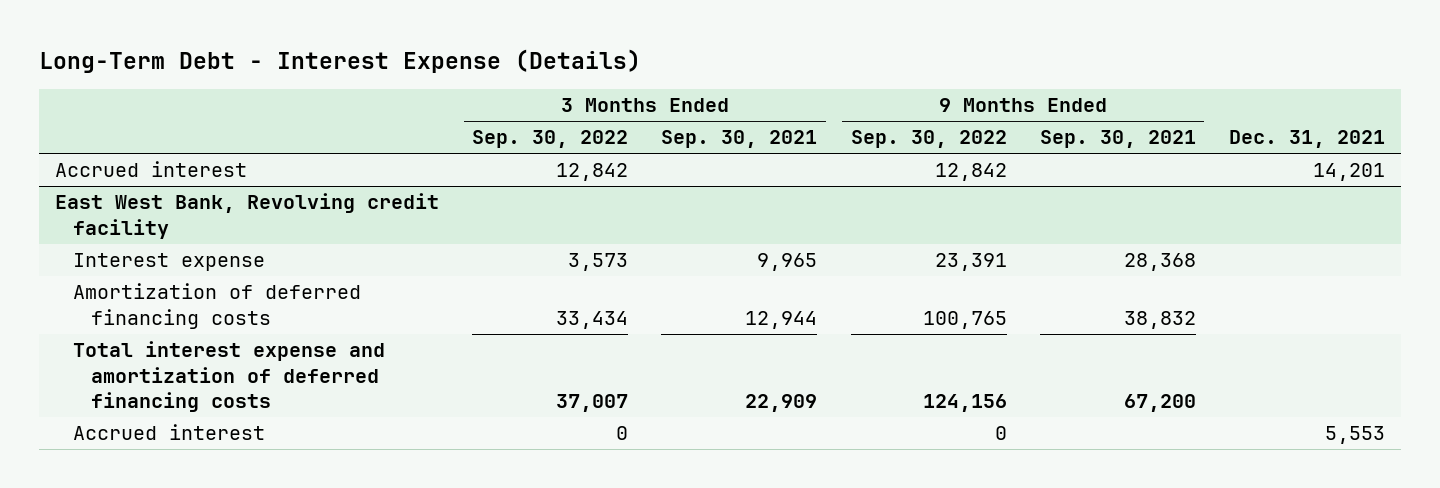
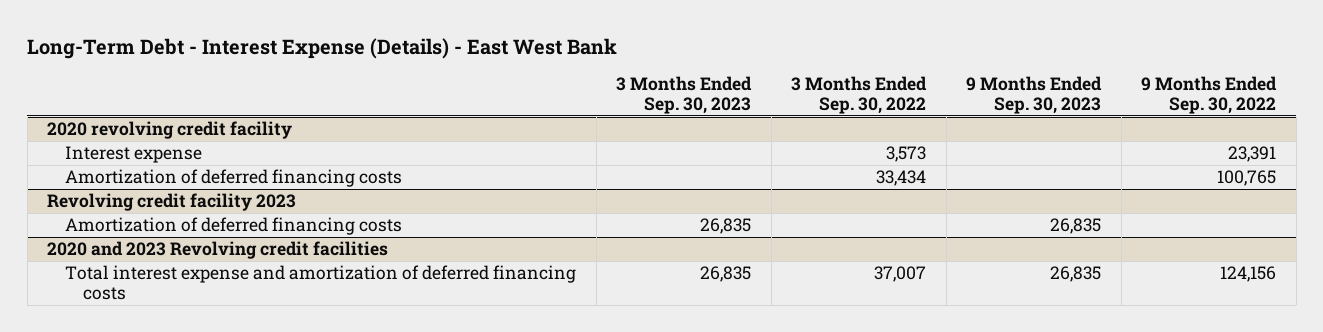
[38,49,641,74] Long-Term Debt - Interest Expense (Details) -> [27,38,618,60] Long-Term Debt - Interest Expense (Details) - East West Bank
[661,130,818,149] Sep. 30, 2021 -> none
[1039,130,1196,149] Sep. 30, 2021 -> none
[1228,130,1385,149] Dec. 31, 2021 -> none
none -> [616,75,753,114] 3 Months Ended Sep. 30, 2023
none -> [966,75,1103,114] 9 Months Ended Sep. 30, 2023
[55,161,248,178] Accrued interest -> none
[55,193,440,239] East West Bank, Revolving credit facility -> none
none -> [47,121,293,140] 2020 revolving credit facility
none -> [47,193,297,212] Revolving credit facility 2023
none -> [65,217,403,236] Amortization of deferred financing costs
none -> [47,241,389,260] 2020 and 2023 Revolving credit facilities
[73,424,266,441] Accrued interest -> none

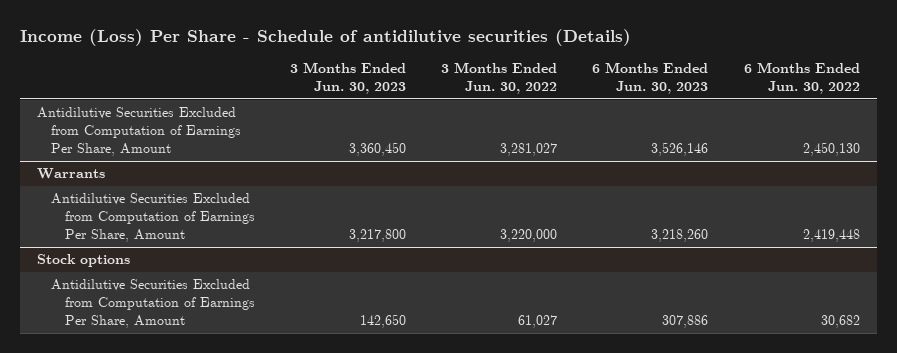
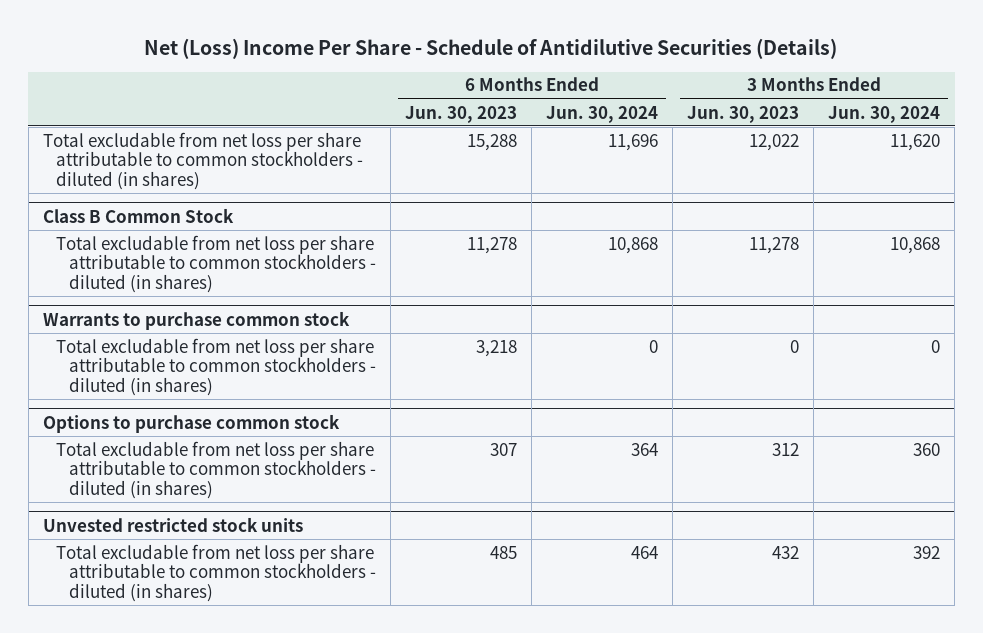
[19,28,631,46] Income (Loss) Per Share - Schedule of antidilutive securities (Details) -> [144,37,838,59] Net (Loss) Income Per Share - Schedule of Antidilutive Securities (Details)
[441,62,558,95] 3 Months Ended Jun. 30, 2022 -> none
[743,62,860,95] 6 Months Ended Jun. 30, 2022 -> none
none -> [546,105,659,123] Jun. 30, 2024
none -> [828,105,941,123] Jun. 30, 2024
[37,107,242,157] Antidilutive Securities Excluded from Computation of Earnings Per Share, Amount -> none
[51,193,256,243] Antidilutive Securities Excluded from Computation of Earnings Per Share, Amount -> none
[51,279,256,329] Antidilutive Securities Excluded from Computation of Earnings Per Share, Amount -> none
none -> [42,131,363,191] Total excludable from net loss per share attributable to common stockholders - diluted (in shares)
none -> [42,207,234,223] Class B Common Stock
none -> [55,234,377,294] Total excludable from net loss per share attributable to common stockholders - diluted (in shares)
[37,168,106,180] Warrants -> [42,310,350,330] Warrants to purchase common stock
none -> [55,337,377,397] Total excludable from net loss per share attributable to common stockholders - diluted (in shares)
[37,254,131,268] Stock options -> [42,413,340,433] Options to purchase common stock
none -> [55,440,377,500] Total excludable from net loss per share attributable to common stockholders - diluted (in shares)
none -> [42,516,303,532] Unvested restricted stock units
none -> [55,543,377,603] Total excludable from net loss per share attributable to common stockholders - diluted (in shares)

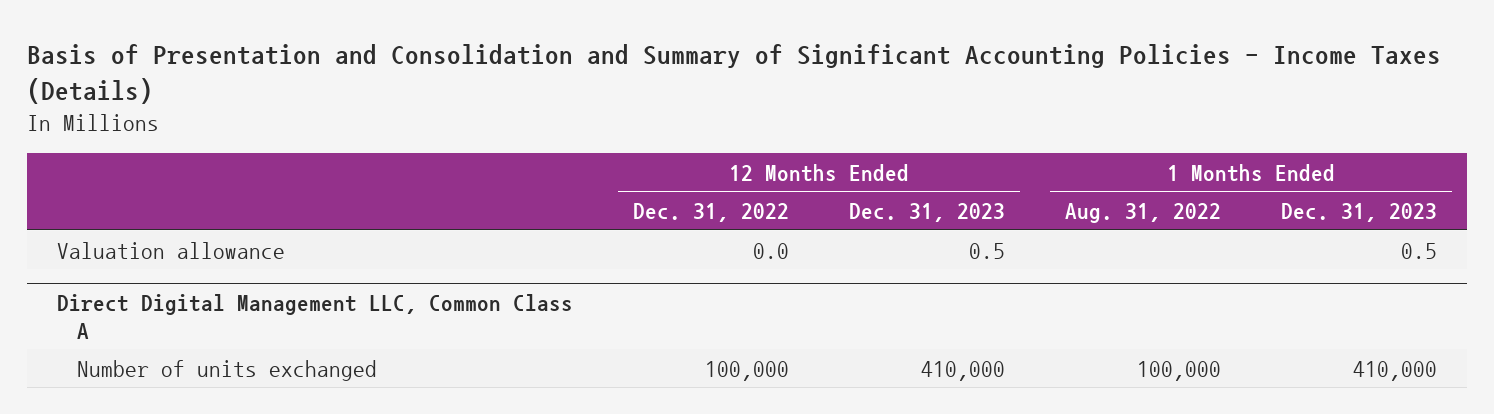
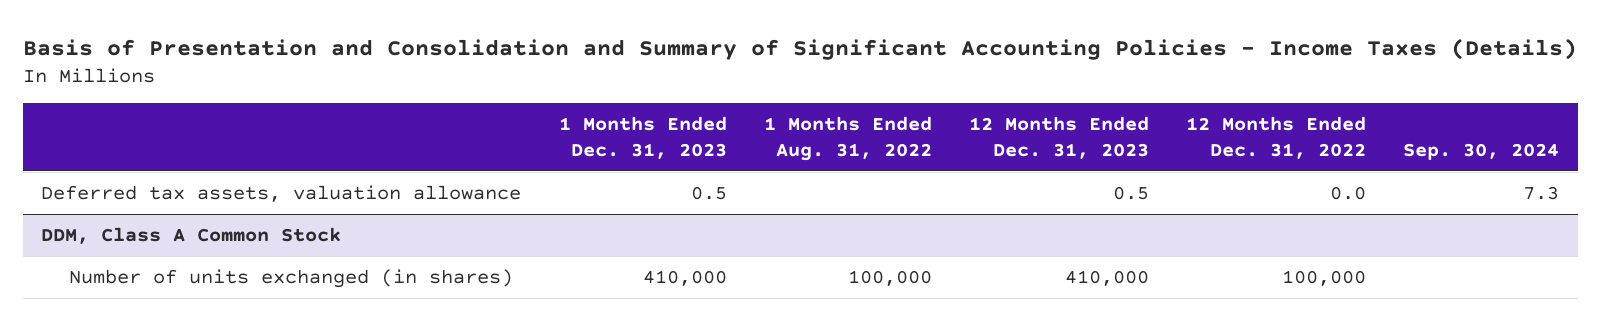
none -> [1403,143,1560,161] Sep. 30, 2024
[56,293,573,339] Direct Digital Management LLC, Common Class A -> none
[56,241,285,259] Valuation allowance -> [41,185,522,203] Deferred tax assets, valuation allowance
none -> [41,227,342,245] DDM, Class A Common Stock
[77,359,378,381] Number of units exchanged -> [69,269,514,289] Number of units exchanged (in shares)

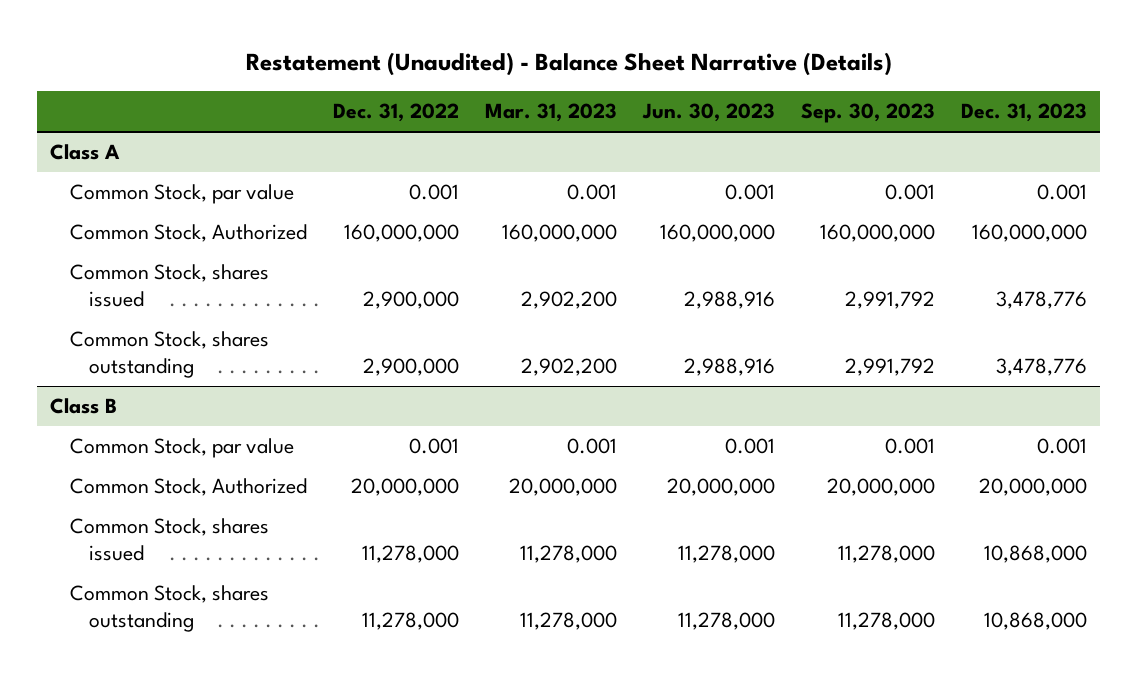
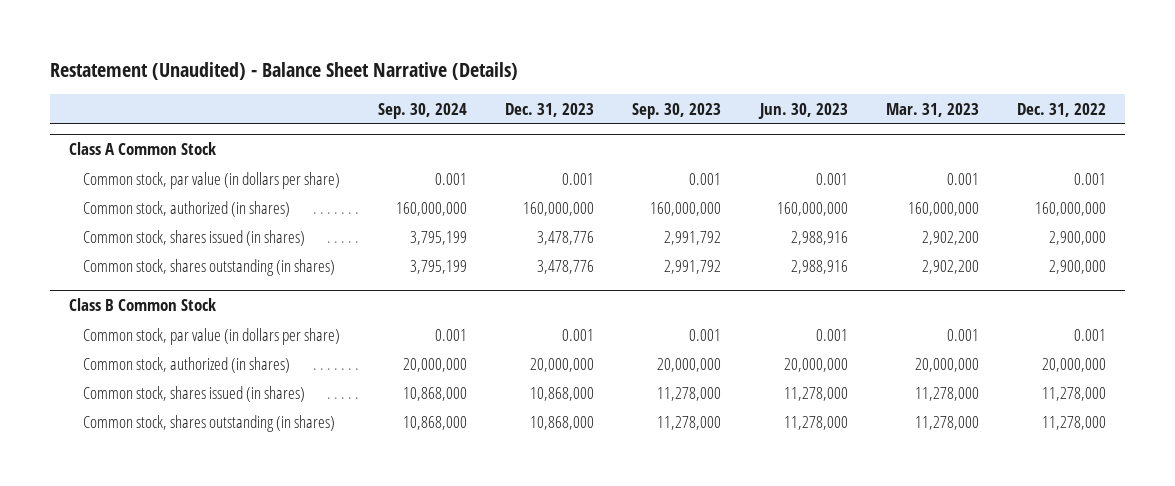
none -> [378,102,468,119] Sep. 30, 2024
[50,144,121,161] Class A -> [69,142,217,156] Class A Common Stock
[69,184,294,205] Common Stock, par value -> [82,171,340,189] Common stock, par value (in dollars per share)
[69,224,307,243] Common Stock, Authorized -> [82,200,290,217] Common stock, authorized (in shares)
[69,264,269,308] Common Stock, shares issued -> [82,229,305,246] Common stock, shares issued (in shares)
[69,331,269,379] Common Stock, shares outstanding -> [82,258,335,276] Common stock, shares outstanding (in shares)
[50,398,118,415] Class B -> [69,298,217,312] Class B Common Stock
[69,438,294,459] Common Stock, par value -> [82,327,340,345] Common stock, par value (in dollars per share)
[69,478,307,497] Common Stock, Authorized -> [82,356,290,373] Common stock, authorized (in shares)
[69,518,269,562] Common Stock, shares issued -> [82,385,305,402] Common stock, shares issued (in shares)
[69,585,269,633] Common Stock, shares outstanding -> [82,414,335,432] Common stock, shares outstanding (in shares)

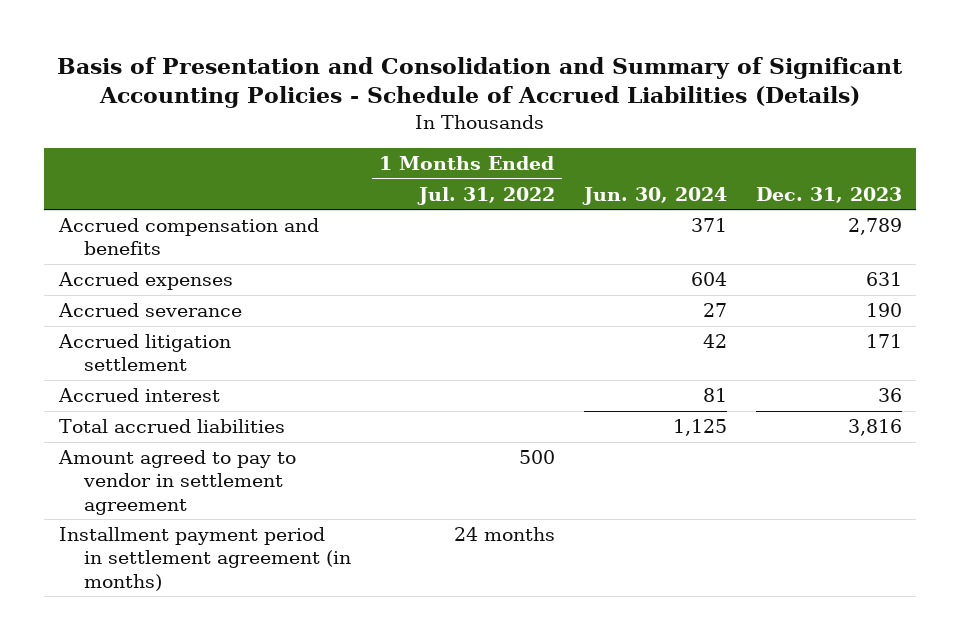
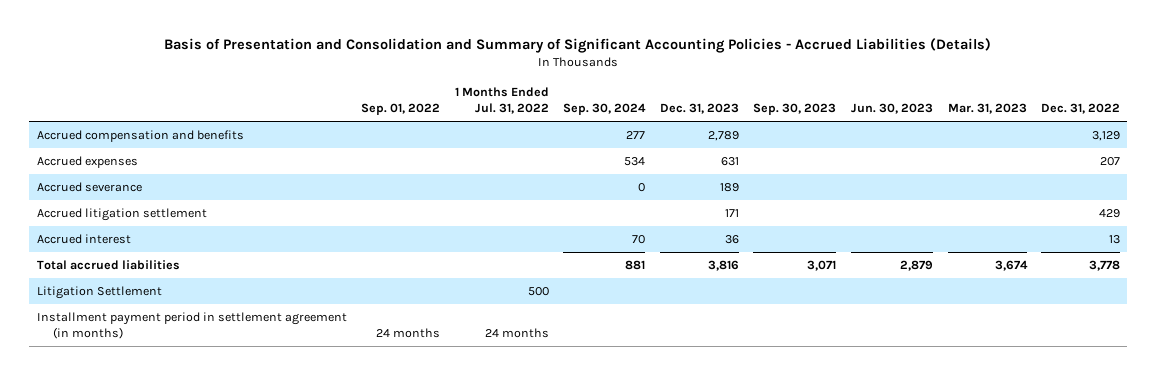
[57,56,904,109] Basis of Presentation and Consolidation and Summary of Significant Accounting Policies - Schedule of Accrued Liabilities (Details) -> [164,38,992,54] Basis of Presentation and Consolidation and Summary of Significant Accounting Policies - Accrued Liabilities (Details)
[581,186,727,205] Jun. 30, 2024 -> none
none -> [361,103,441,116] Sep. 01, 2022
none -> [563,103,647,116] Sep. 30, 2024
none -> [753,103,837,116] Sep. 30, 2023
none -> [850,103,933,115] Jun. 30, 2023
none -> [947,103,1027,115] Mar. 31, 2023
none -> [1041,103,1121,115] Dec. 31, 2022
[865,303,902,318] 190 -> [719,182,739,192] 189
[57,450,296,515] Amount agreed to pay to vendor in settlement agreement -> none
none -> [36,285,162,299] Litigation Settlement

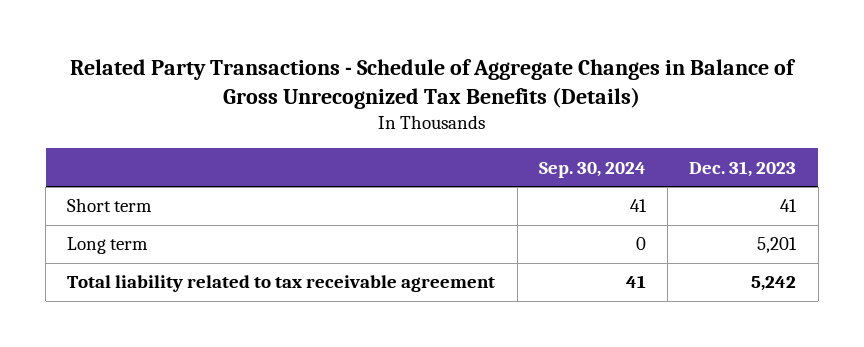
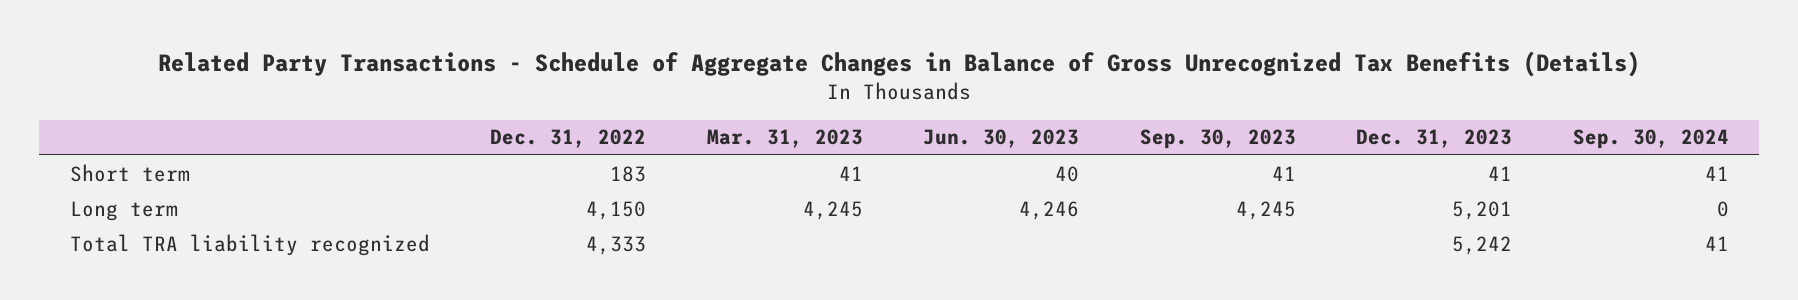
none -> [490,129,647,149] Dec. 31, 2022
none -> [706,129,863,149] Mar. 31, 2023
none -> [923,129,1080,149] Jun. 30, 2023
none -> [1139,129,1296,150] Sep. 30, 2023
[67,275,496,293] Total liability related to tax receivable agreement -> [69,233,430,256] Total TRA liability recognized

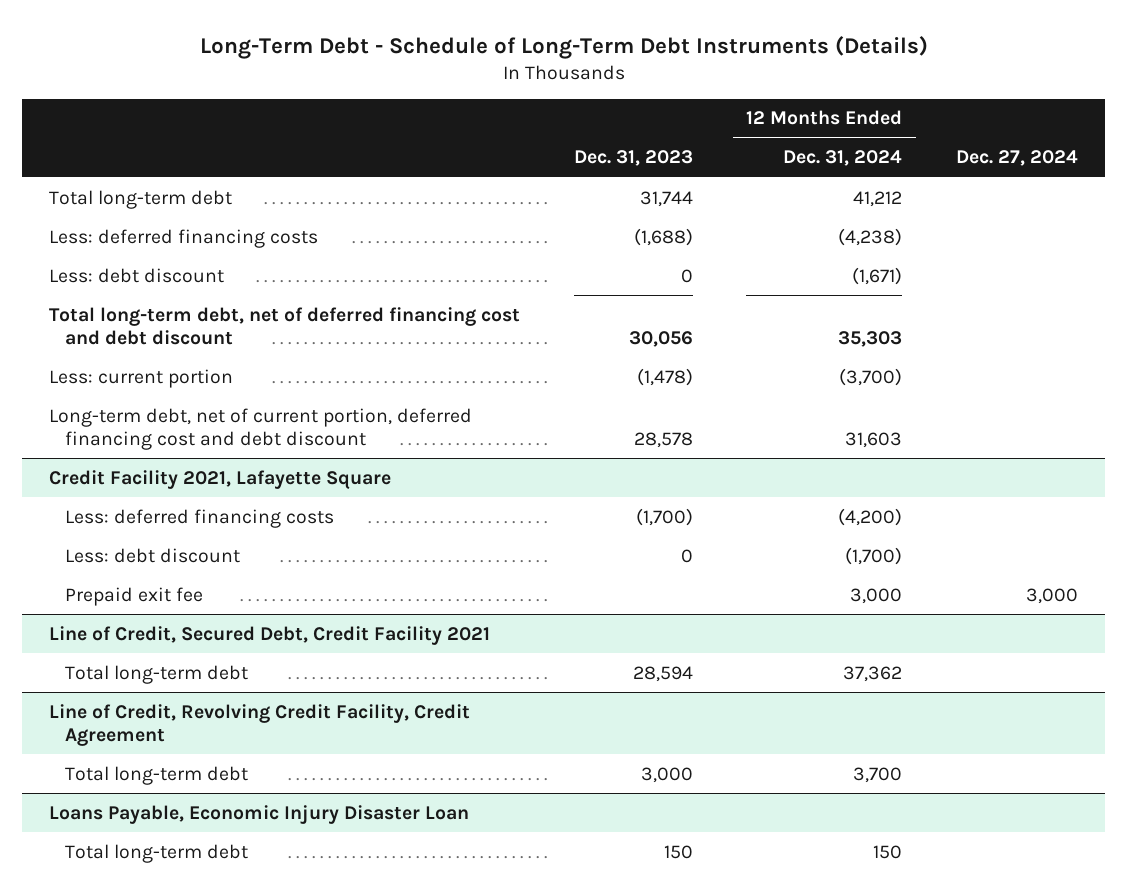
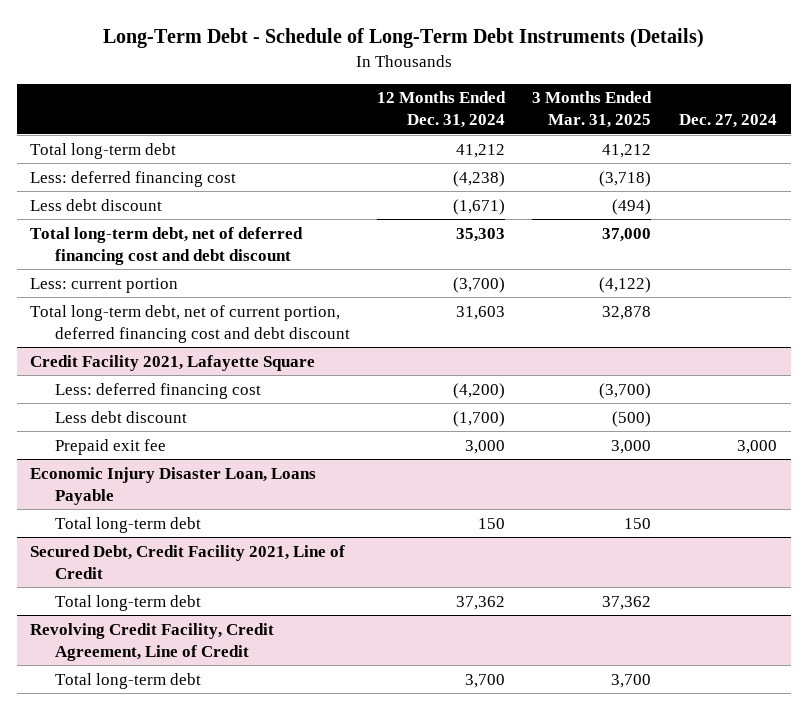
[573,150,693,167] Dec. 31, 2023 -> none
none -> [532,91,653,129] 3 Months Ended Mar. 31, 2025
[48,228,318,248] Less: deferred financing costs -> [30,170,237,187] Less: deferred financing cost
[48,267,224,283] Less: debt discount -> [30,198,163,211] Less debt discount
[48,407,472,450] Long-term debt, net of current portion, deferred financing cost and debt discount -> [30,304,350,343] Total long-term debt, net of current portion, deferred financing cost and debt discount
[65,508,335,528] Less: deferred financing costs -> [54,382,261,399] Less: deferred financing cost
[65,547,241,563] Less: debt discount -> [54,410,187,423] Less debt discount
none -> [30,466,317,505] Economic Injury Disaster Loan, Loans Payable
none -> [54,516,201,533] Total long-term debt
[48,625,490,645] Line of Credit, Secured Debt, Credit Facility 2021 -> [30,544,346,579] Secured Debt, Credit Facility 2021, Line of Credit
[48,703,470,746] Line of Credit, Revolving Credit Facility, Credit Agreement -> [30,622,275,661] Revolving Credit Facility, Credit Agreement, Line of Credit
[48,804,469,824] Loans Payable, Economic Injury Disaster Loan -> none
[65,843,249,863] Total long-term debt -> none

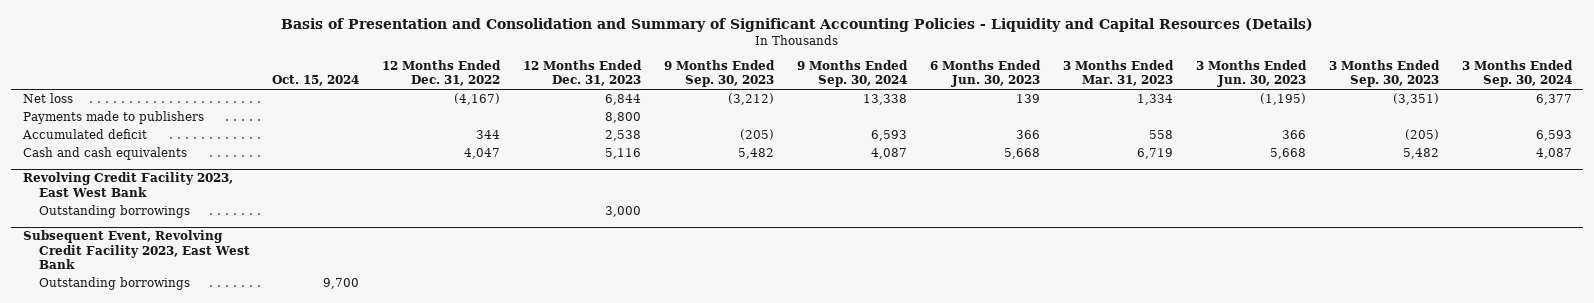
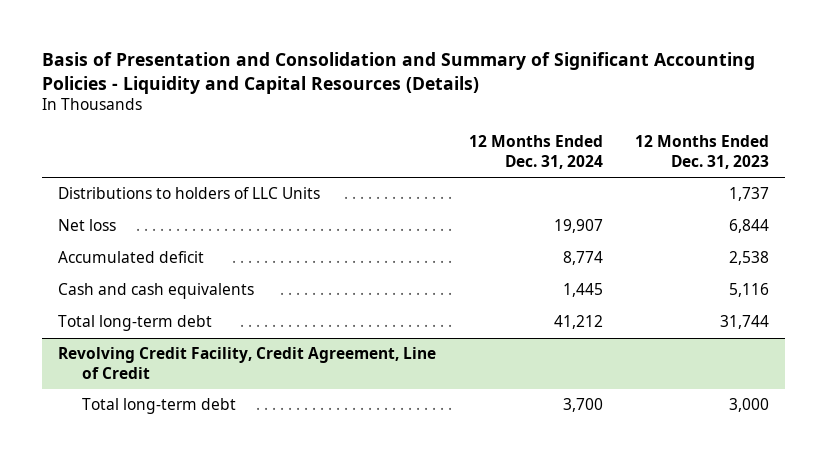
[272,75,360,87] Oct. 15, 2024 -> none
[382,59,502,87] 12 Months Ended Dec. 31, 2022 -> none
[664,59,776,88] 9 Months Ended Sep. 30, 2023 -> none
[797,59,909,88] 9 Months Ended Sep. 30, 2024 -> none
[929,59,1041,88] 6 Months Ended Jun. 30, 2023 -> none
[1062,59,1174,87] 3 Months Ended Mar. 31, 2023 -> none
[1195,59,1307,88] 3 Months Ended Jun. 30, 2023 -> none
[1328,59,1440,88] 3 Months Ended Sep. 30, 2023 -> none
[1461,59,1573,88] 3 Months Ended Sep. 30, 2024 -> none
none -> [468,135,603,169] 12 Months Ended Dec. 31, 2024
none -> [58,187,321,200] Distributions to holders of LLC Units
[22,111,204,125] Payments made to publishers -> none
[22,172,233,197] Revolving Credit Facility 2023, East West Bank -> none
[38,205,190,219] Outstanding borrowings -> none
[22,230,250,270] Subsequent Event, Revolving Credit Facility 2023, East West Bank -> none
[38,277,190,291] Outstanding borrowings -> none
none -> [58,315,213,332] Total long-term debt
none -> [58,347,437,380] Revolving Credit Facility, Credit Agreement, Line of Credit
none -> [81,398,236,415] Total long-term debt

